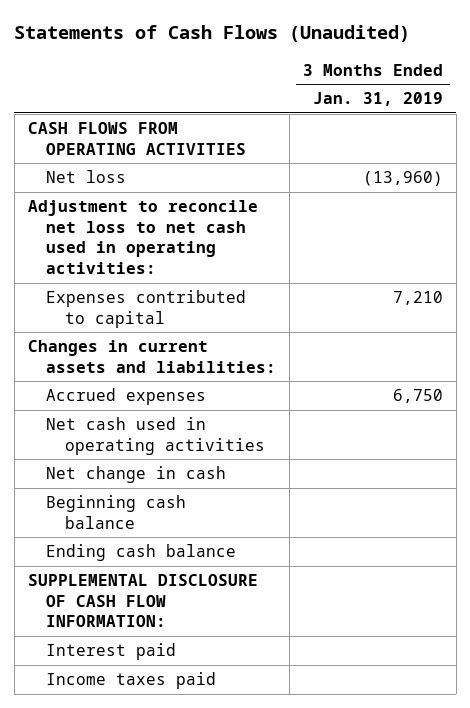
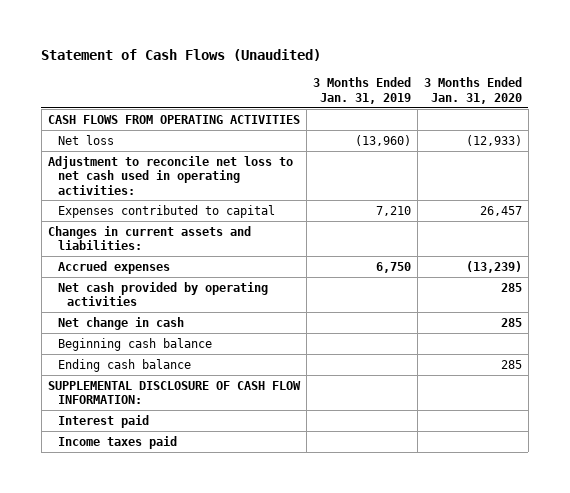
[14,25,411,43] Statements of Cash Flows (Unaudited) -> [41,49,322,62] Statement of Cash Flows (Unaudited)
none -> [423,77,522,104] 3 Months Ended Jan. 31, 2020
[46,417,266,455] Net cash used in operating activities -> [57,281,268,307] Net cash provided by operating activities

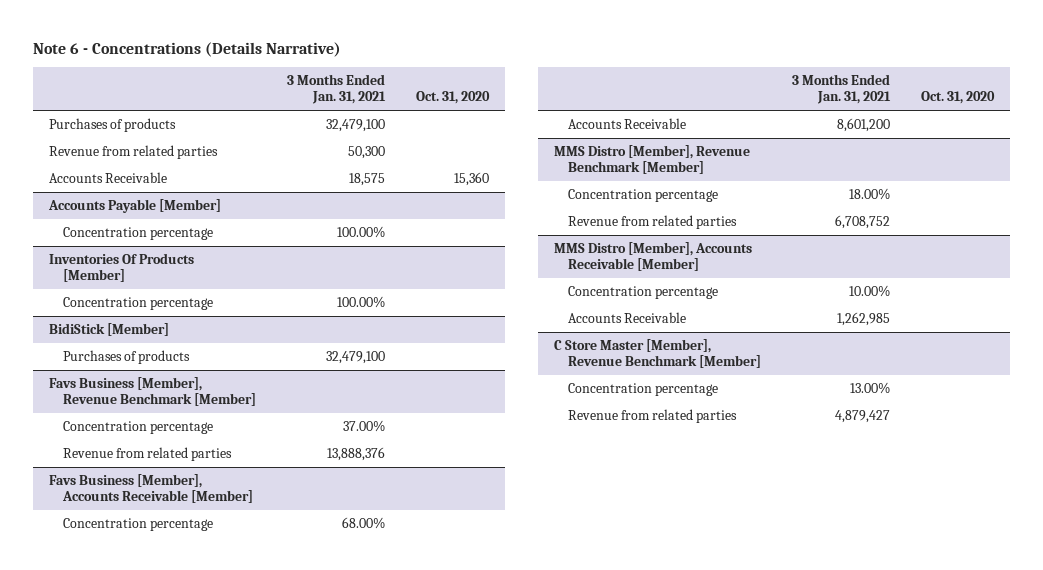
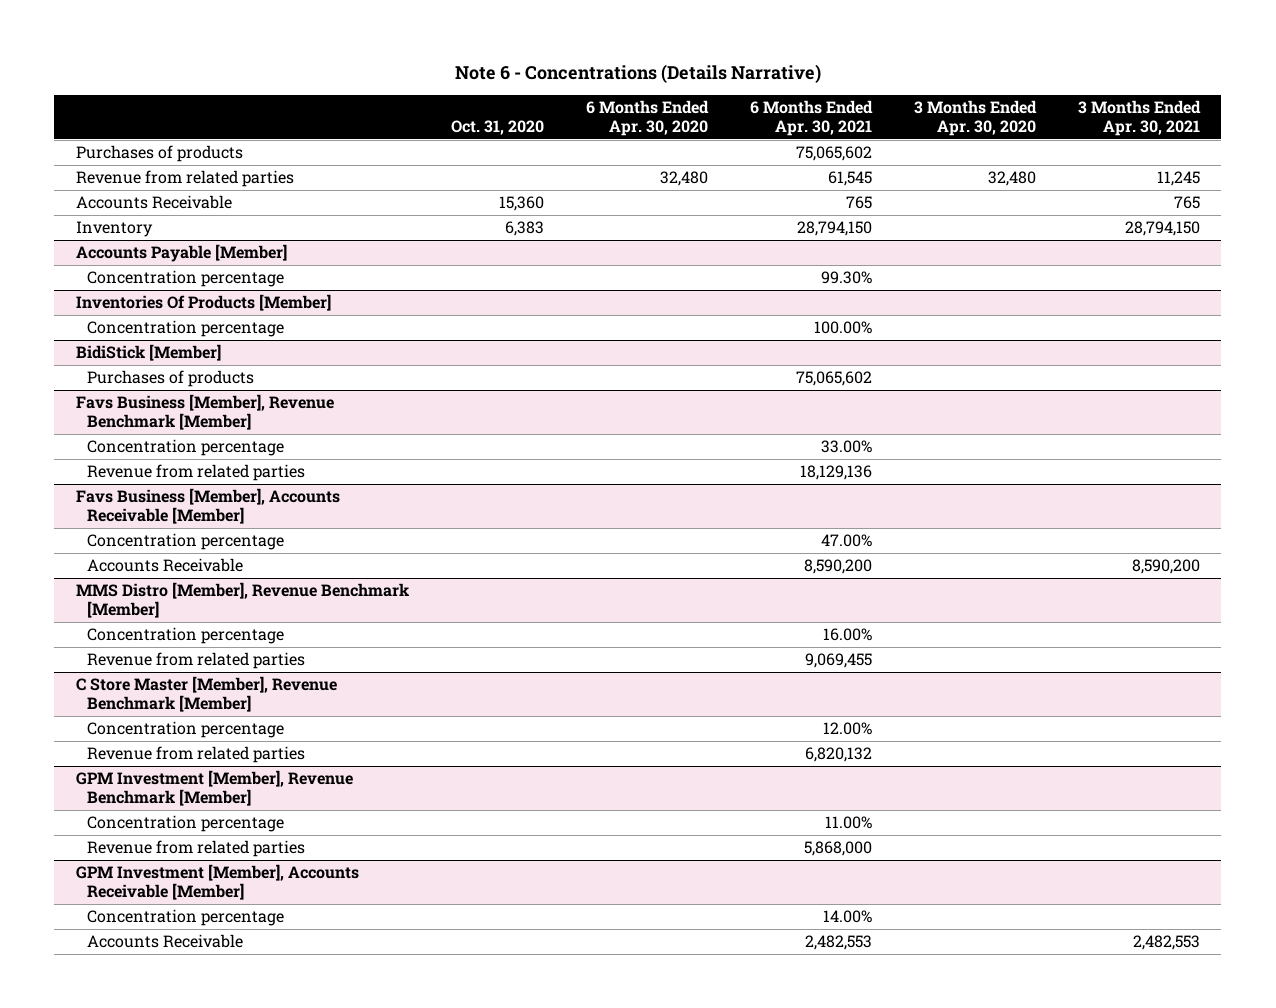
[286,73,386,105] 3 Months Ended Jan. 31, 2021 -> none
none -> [585,100,709,136] 6 Months Ended Apr. 30, 2020
none -> [749,100,873,136] 6 Months Ended Apr. 30, 2021
none -> [913,100,1037,136] 3 Months Ended Apr. 30, 2020
none -> [1078,100,1202,136] 3 Months Ended Apr. 30, 2021
none -> [75,221,153,238] Inventory
[553,241,752,272] MMS Distro [Member], Accounts Receivable [Member] -> none
[567,285,718,299] Concentration percentage -> none
[567,311,686,323] Accounts Receivable -> none
none -> [75,770,353,807] GPM Investment [Member], Revenue Benchmark [Member]
none -> [87,815,285,833] Concentration percentage
none -> [87,840,306,858] Revenue from related parties
none -> [75,864,359,901] GPM Investment [Member], Accounts Receivable [Member]
none -> [87,909,285,927] Concentration percentage
none -> [87,934,244,949] Accounts Receivable

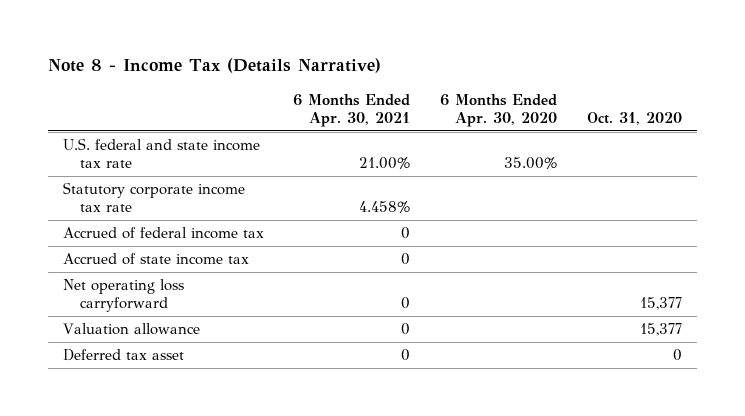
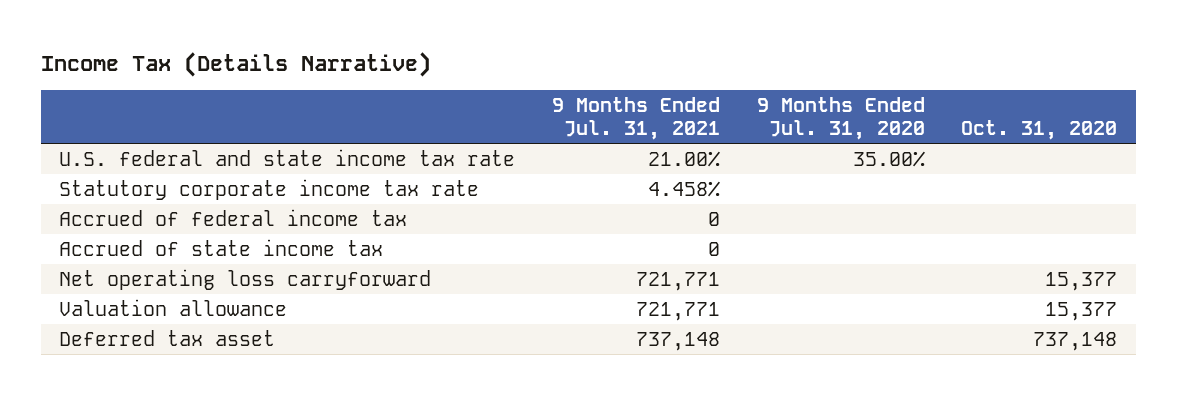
[47,58,381,74] Note 8 - Income Tax (Details Narrative) -> [41,52,432,78] Income Tax (Details Narrative)
[293,94,411,127] 6 Months Ended Apr. 30, 2021 -> none
[440,94,558,127] 6 Months Ended Apr. 30, 2020 -> none
none -> [552,97,721,141] 9 Months Ended Jul. 31, 2021
none -> [756,97,925,141] 9 Months Ended Jul. 31, 2020
[673,349,683,362] 0 -> [1033,331,1118,351] 737,148

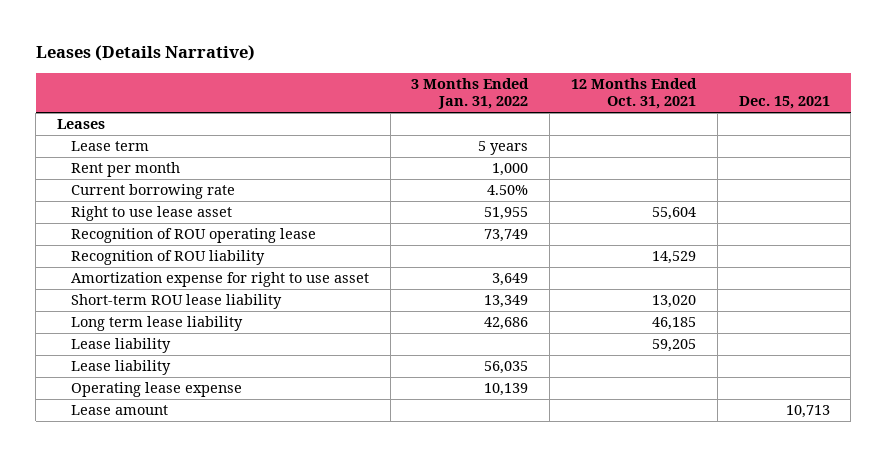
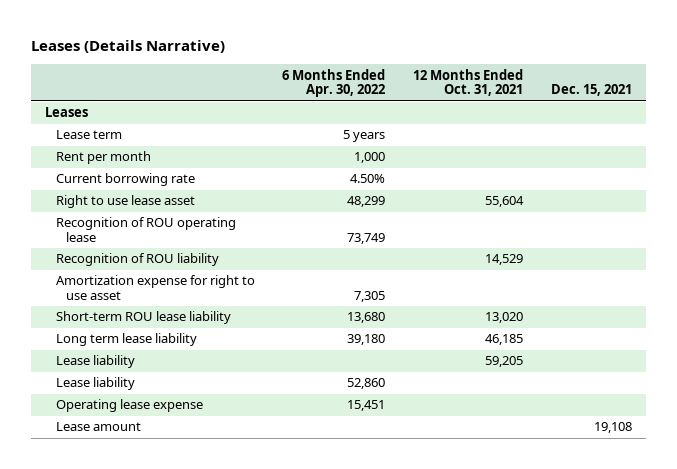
[411,78,530,110] 3 Months Ended Jan. 31, 2022 -> none
none -> [282,68,386,98] 6 Months Ended Apr. 30, 2022
[785,405,830,419] 10,713 -> [593,422,632,434] 19,108

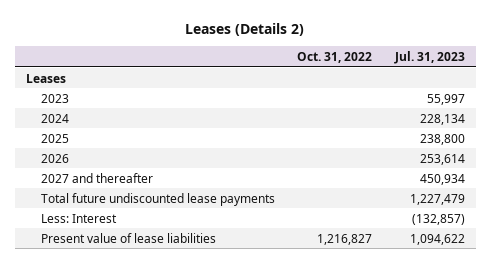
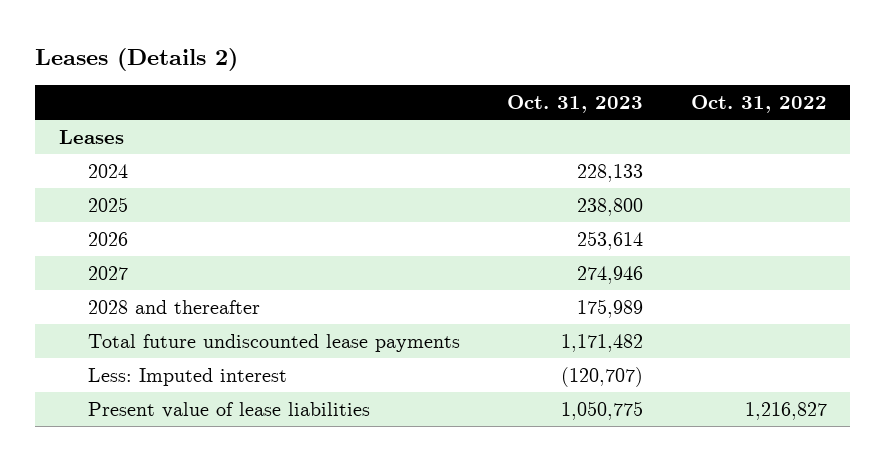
[393,50,465,64] Jul. 31, 2023 -> none
none -> [507,95,644,114] Oct. 31, 2023
[41,93,70,103] 2023 -> none
none -> [87,265,128,280] 2027
[41,172,154,183] 2027 and thereafter -> [87,299,260,314] 2028 and thereafter
[41,213,118,223] Less: Interest -> [87,367,287,386] Less: Imputed interest

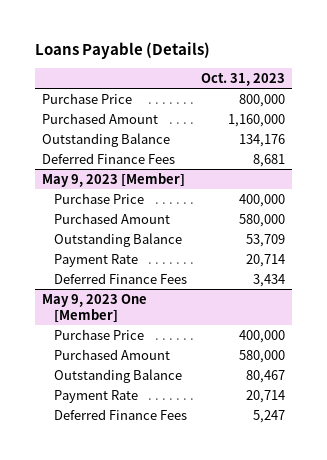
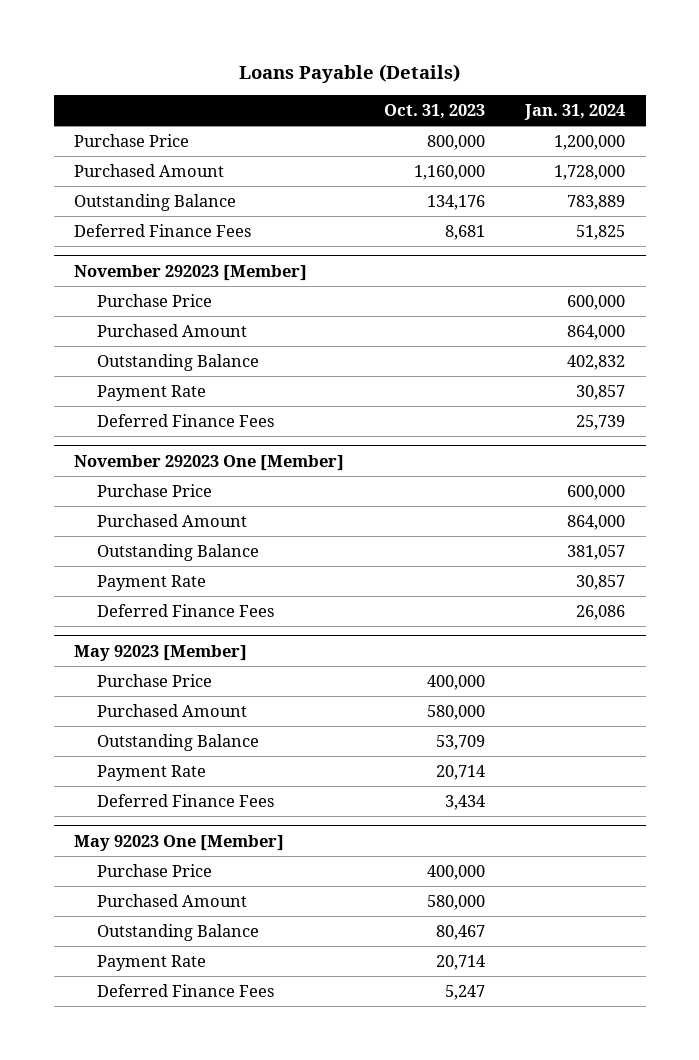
none -> [524,104,626,121] Jan. 31, 2024
none -> [73,264,307,281] November 292023 [Member]
none -> [97,293,213,307] Purchase Price
none -> [97,323,248,337] Purchased Amount
none -> [97,353,260,371] Outstanding Balance
none -> [97,384,207,401] Payment Rate
none -> [97,413,275,427] Deferred Finance Fees
none -> [73,454,344,471] November 292023 One [Member]
none -> [97,483,213,497] Purchase Price
none -> [97,513,248,527] Purchased Amount
none -> [97,543,260,561] Outstanding Balance
none -> [97,574,207,591] Payment Rate
none -> [97,603,275,617] Deferred Finance Fees
[41,172,185,187] May 9, 2023 [Member] -> [73,644,247,661] May 92023 [Member]
[41,293,147,323] May 9, 2023 One [Member] -> [73,834,284,851] May 92023 One [Member]

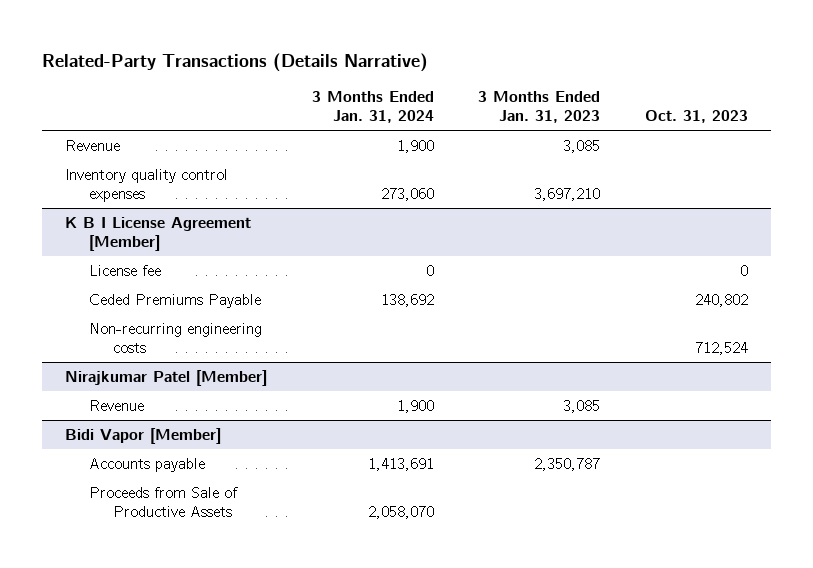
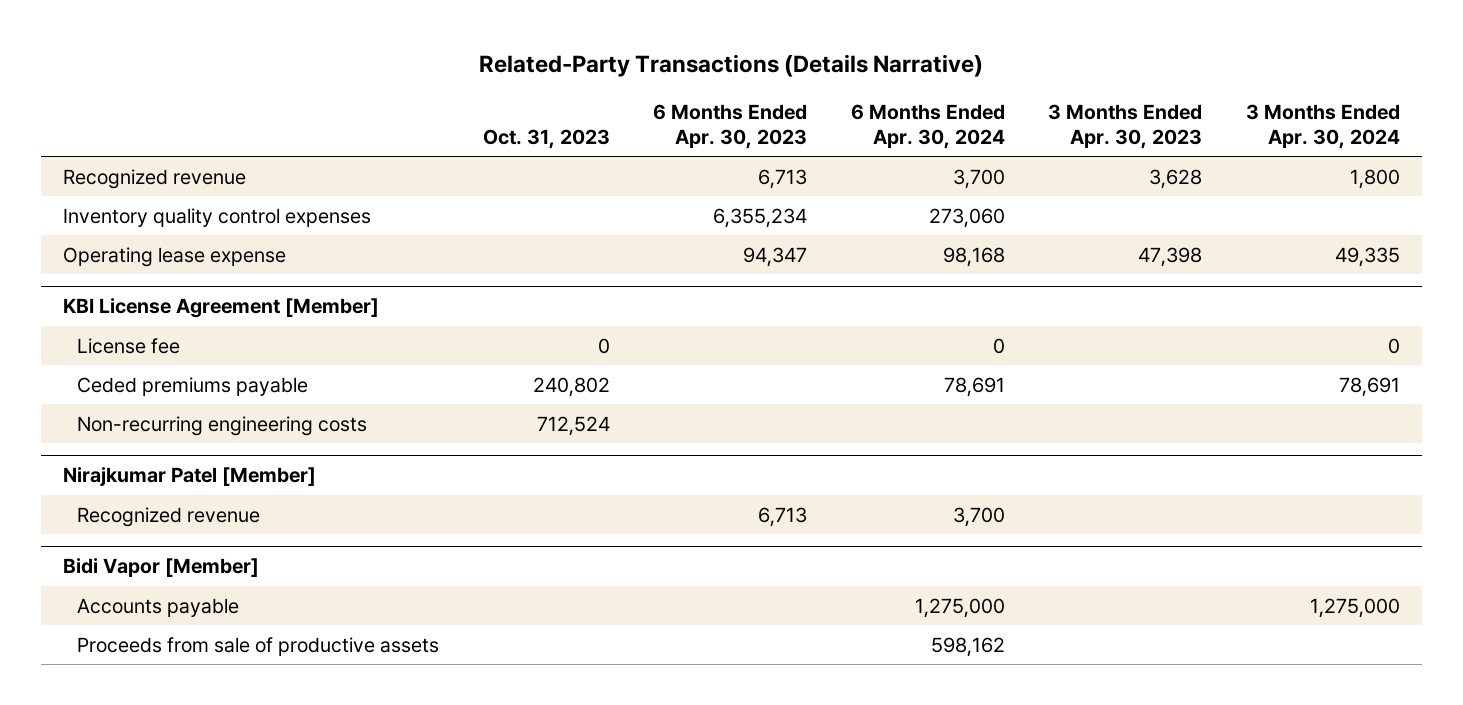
[311,91,434,124] 3 Months Ended Jan. 31, 2024 -> none
[478,91,601,124] 3 Months Ended Jan. 31, 2023 -> none
none -> [653,103,808,150] 6 Months Ended Apr. 30, 2023
none -> [850,103,1005,150] 6 Months Ended Apr. 30, 2024
none -> [1048,103,1203,150] 3 Months Ended Apr. 30, 2023
none -> [1246,103,1401,150] 3 Months Ended Apr. 30, 2024
[64,139,120,151] Revenue -> [62,168,246,189] Recognized revenue
none -> [62,246,286,267] Operating lease expense
[64,216,251,251] K B I License Agreement [Member] -> [62,298,379,319] KBI License Agreement [Member]
[88,293,261,308] Ceded Premiums Payable -> [77,376,309,396] Ceded premiums payable
[88,399,144,411] Revenue -> [77,506,261,527] Recognized revenue
[88,486,238,517] Proceeds from Sale of Productive Assets -> [77,636,440,656] Proceeds from sale of productive assets

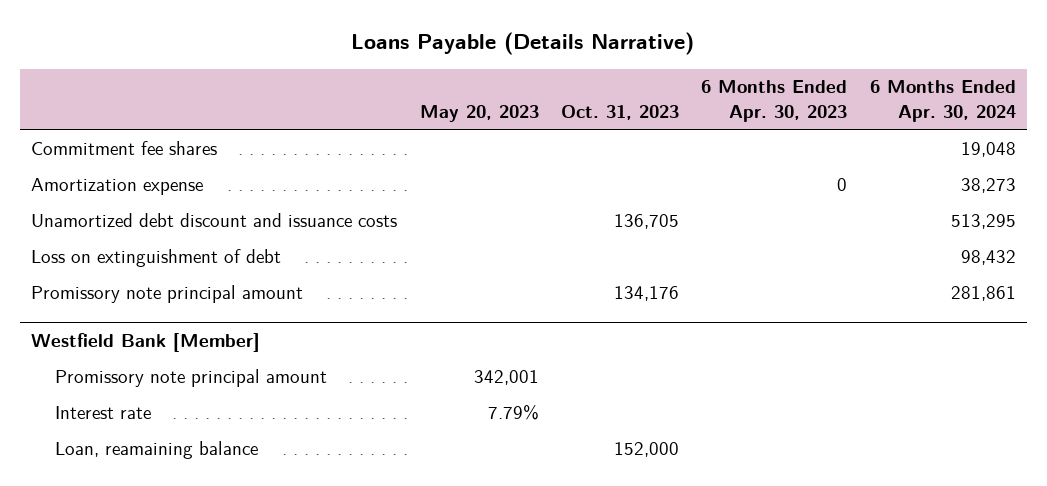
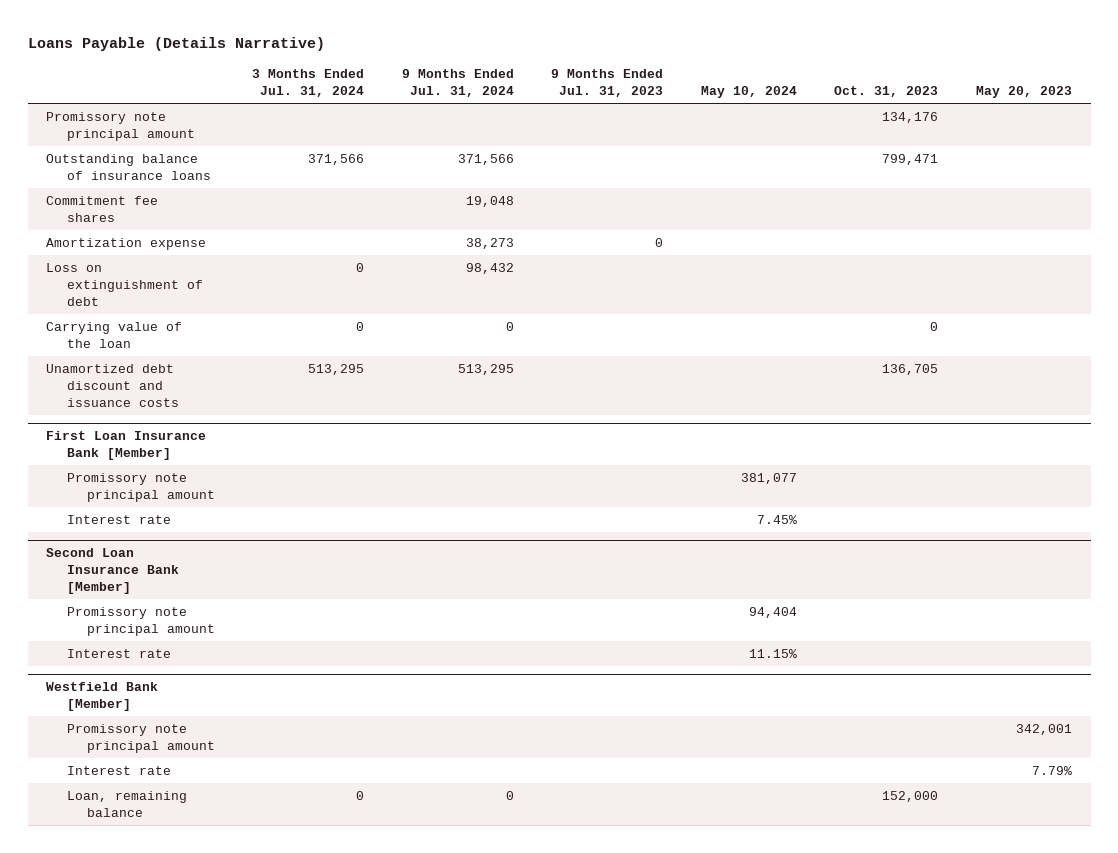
[701,80,848,122] 6 Months Ended Apr. 30, 2023 -> none
[869,80,1016,122] 6 Months Ended Apr. 30, 2024 -> none
none -> [252,68,365,97] 3 Months Ended Jul. 31, 2024
none -> [401,68,514,97] 9 Months Ended Jul. 31, 2024
none -> [551,68,664,97] 9 Months Ended Jul. 31, 2023
none -> [700,85,797,98] May 10, 2024
[31,284,304,303] Promissory note principal amount -> [46,111,195,141] Promissory note principal amount
none -> [46,153,211,180] Outstanding balance of insurance loans
none -> [46,321,183,348] Carrying value of the loan
[31,212,398,227] Unamortized debt discount and issuance costs -> [46,363,179,407] Unamortized debt discount and issuance costs
none -> [46,431,207,461] First Loan Insurance Bank [Member]
none -> [66,472,215,502] Promissory note principal amount
none -> [66,514,171,524] Interest rate
none -> [46,548,179,595] Second Loan Insurance Bank [Member]
none -> [66,606,215,636] Promissory note principal amount
none -> [66,648,171,658] Interest rate
[55,440,259,459] Loan, reamaining balance -> [66,790,187,817] Loan, remaining balance

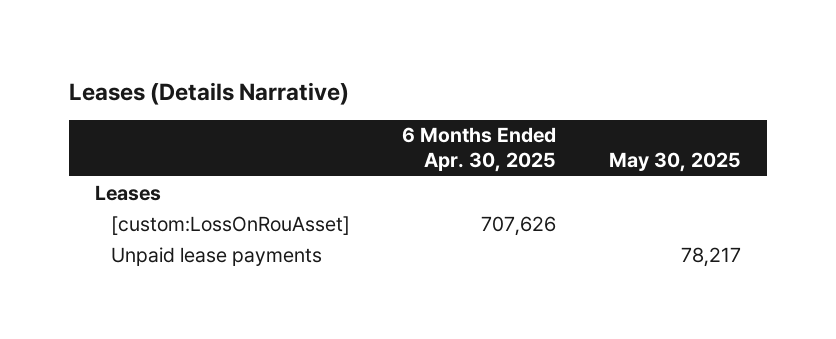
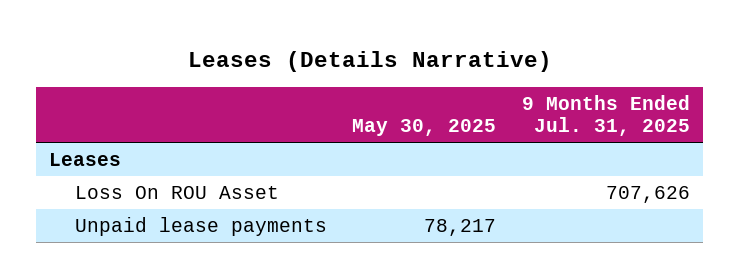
[402,127,557,173] 6 Months Ended Apr. 30, 2025 -> none
none -> [521,94,690,137] 9 Months Ended Jul. 31, 2025
[111,215,351,235] [custom:LossOnRouAsset] -> [74,185,279,199] Loss On ROU Asset

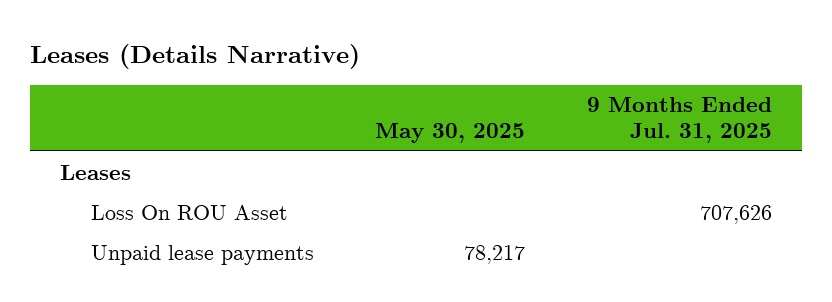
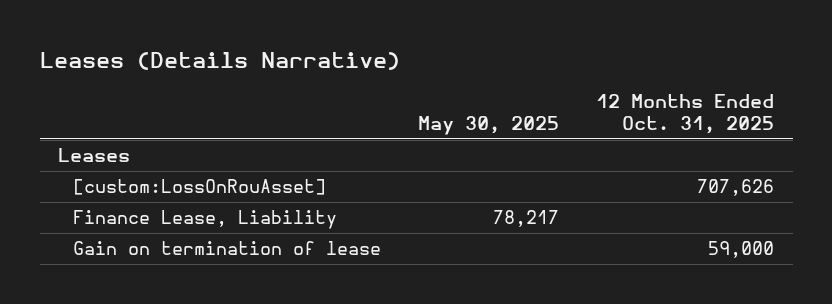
[586,97,772,144] 9 Months Ended Jul. 31, 2025 -> none
none -> [596,94,775,135] 12 Months Ended Oct. 31, 2025
[91,204,289,220] Loss On ROU Asset -> [73,179,327,196] [custom:LossOnRouAsset]
[91,244,315,265] Unpaid lease payments -> [73,210,338,230] Finance Lease, Liability
none -> [73,241,382,256] Gain on termination of lease

